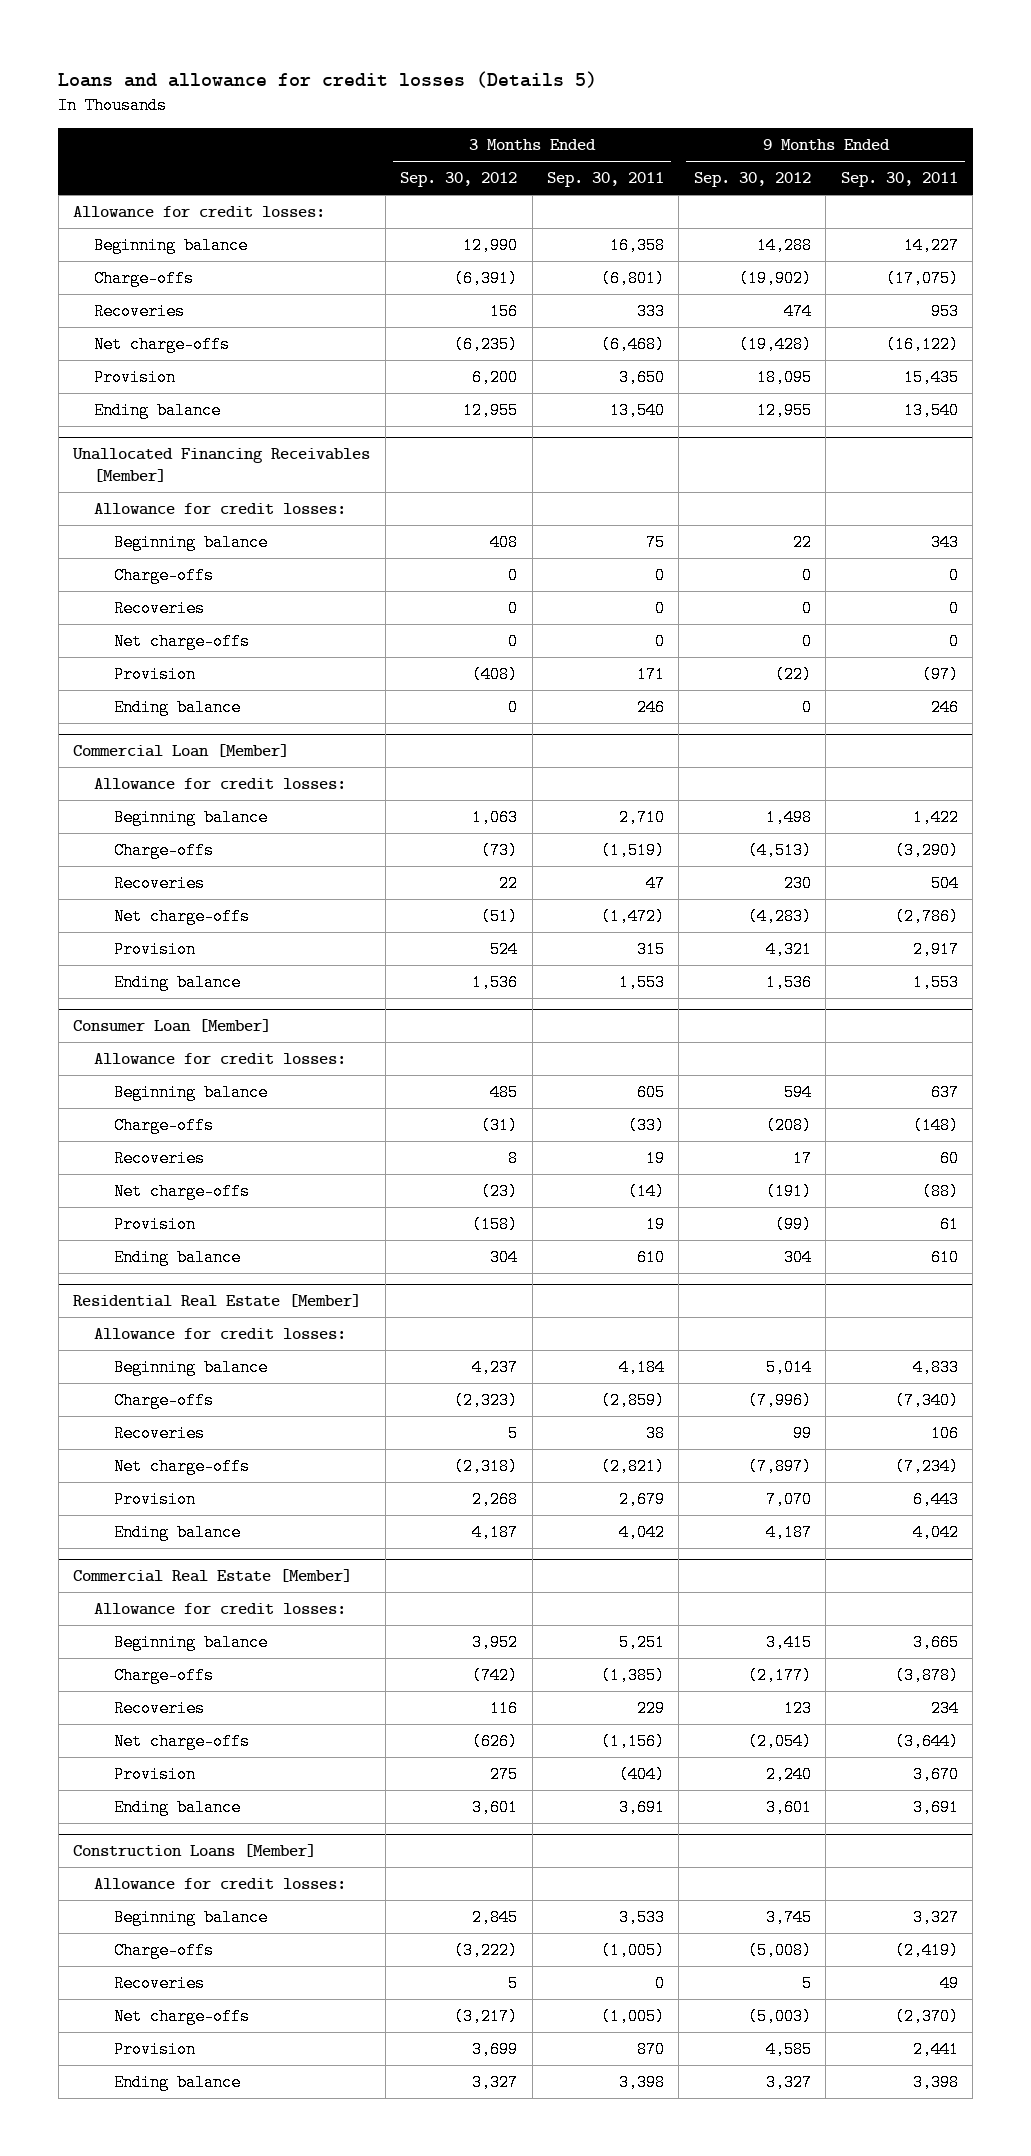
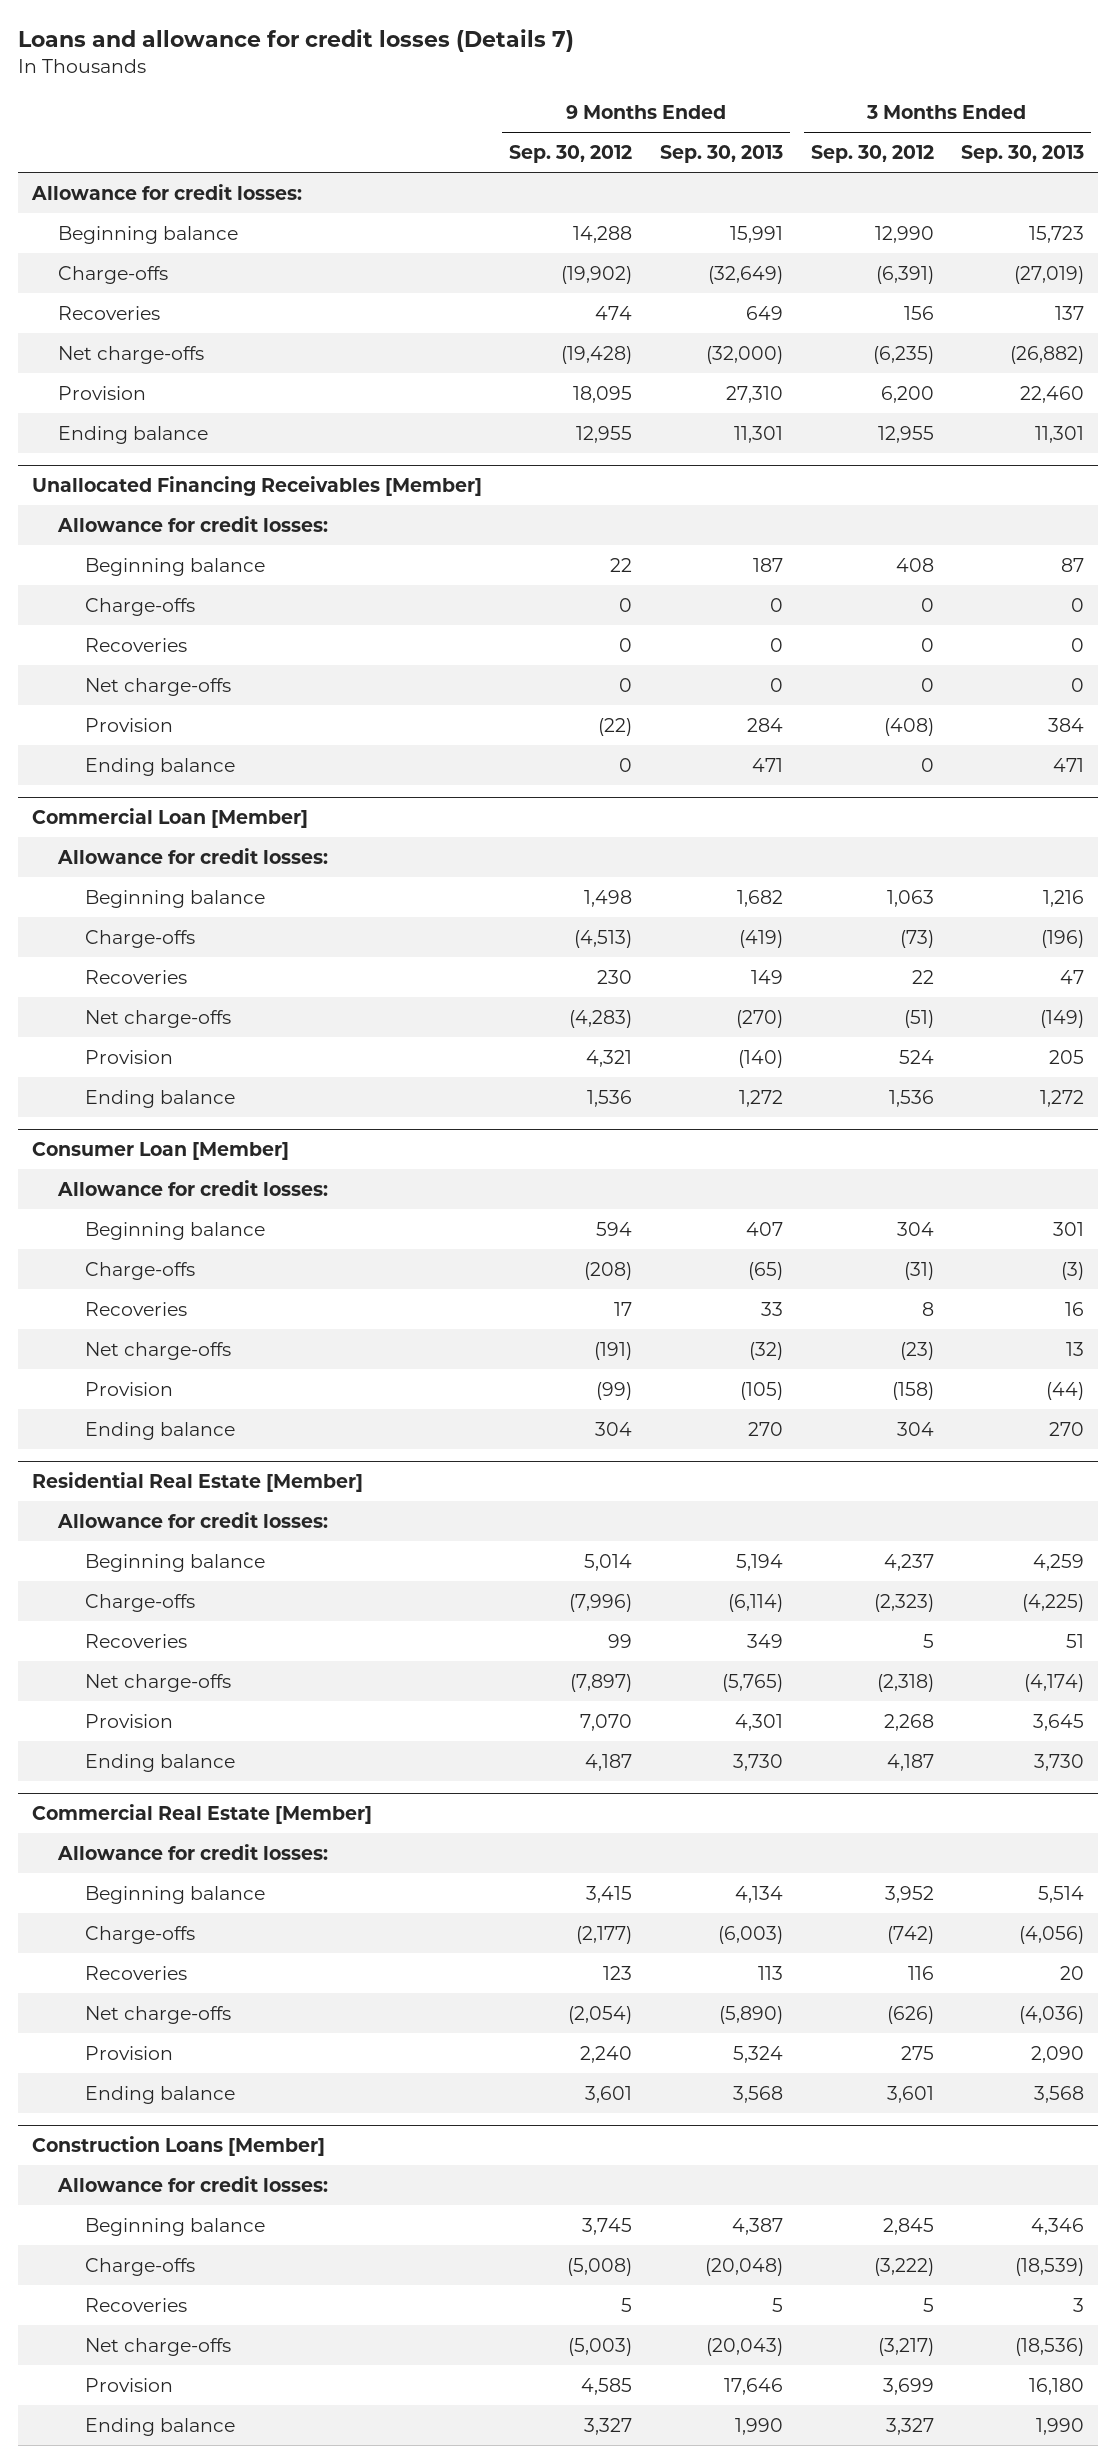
[58,70,598,88] Loans and allowance for credit losses (Details 5) -> [17,29,574,53] Loans and allowance for credit losses (Details 7)
[546,172,664,188] Sep. 30, 2011 -> none
[840,172,958,188] Sep. 30, 2011 -> none
none -> [659,144,783,163] Sep. 30, 2013
none -> [961,144,1085,163] Sep. 30, 2013
[490,1084,519,1102] 485 -> [896,1221,934,1236] 304

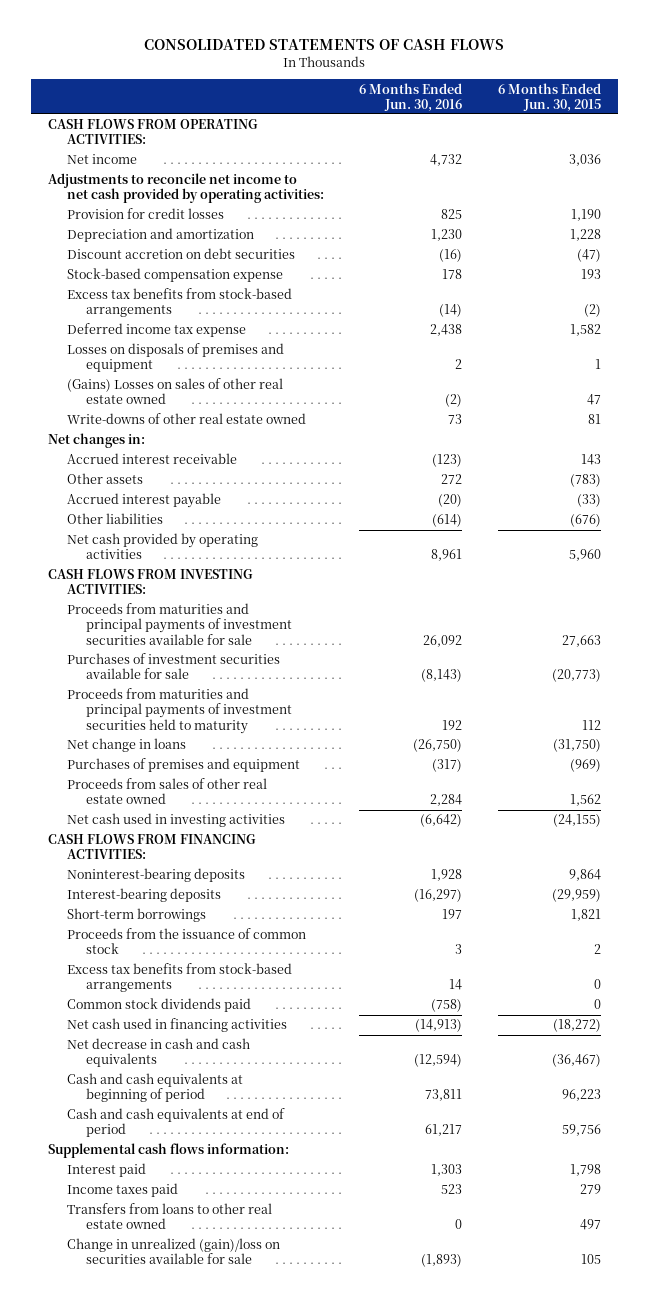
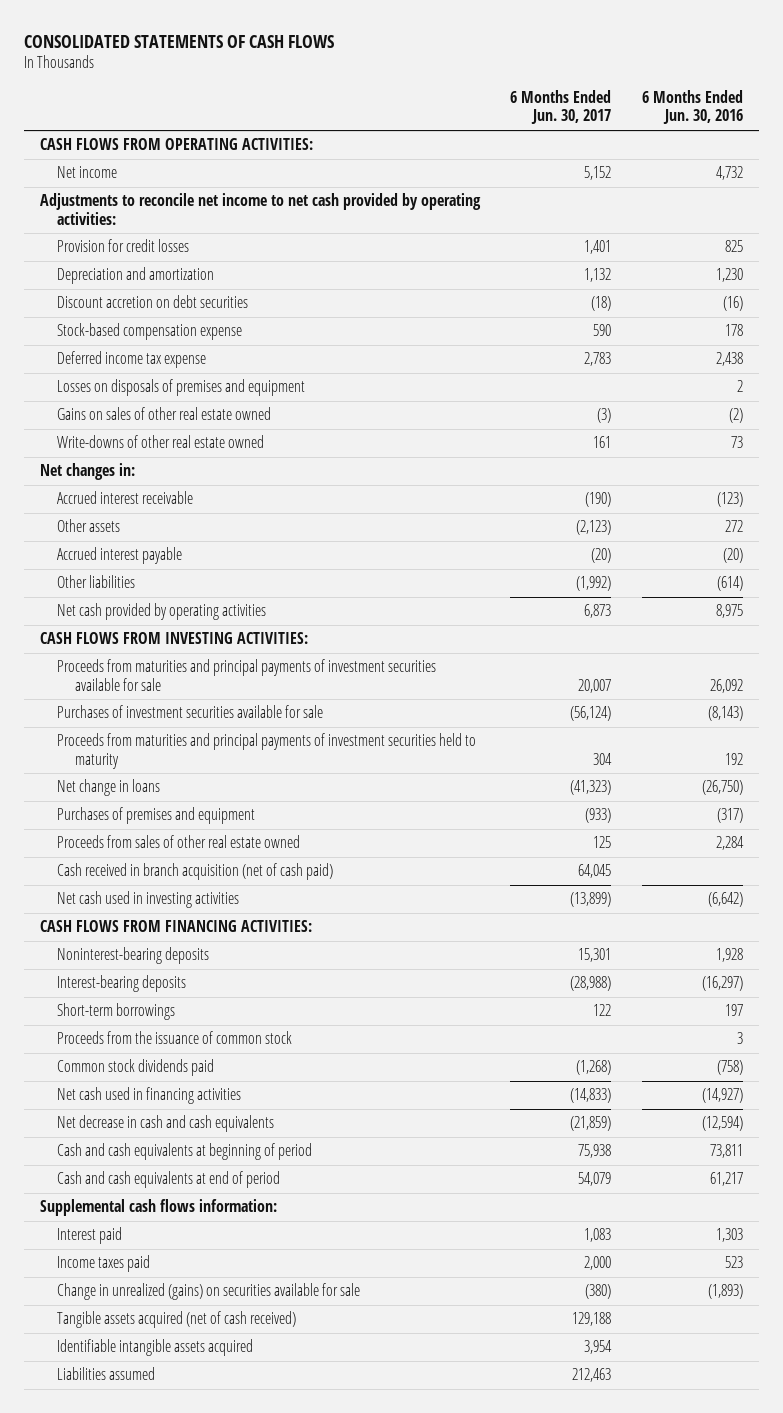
[497,82,601,112] 6 Months Ended Jun. 30, 2015 -> none
none -> [510,90,612,125] 6 Months Ended Jun. 30, 2017
[66,288,292,318] Excess tax benefits from stock-based arrangements -> none
[66,378,283,405] (Gains) Losses on sales of other real estate owned -> [57,407,272,421] Gains on sales of other real estate owned
[431,549,463,562] 8,961 -> [716,604,744,619] 8,975
none -> [57,863,334,881] Cash received in branch acquisition (net of cash paid)
[66,963,292,993] Excess tax benefits from stock-based arrangements -> none
[415,1019,463,1033] (14,913) -> [702,1088,744,1104] (14,927)
[66,1203,272,1230] Transfers from loans to other real estate owned -> none
[66,1238,280,1265] Change in unrealized (gain)/loss on securities available for sale -> [57,1283,361,1301] Change in unrealized (gains) on securities available for sale
none -> [57,1311,297,1329] Tangible assets acquired (net of cash received)
none -> [57,1339,254,1357] Identifiable intangible assets acquired
none -> [57,1367,156,1381] Liabilities assumed

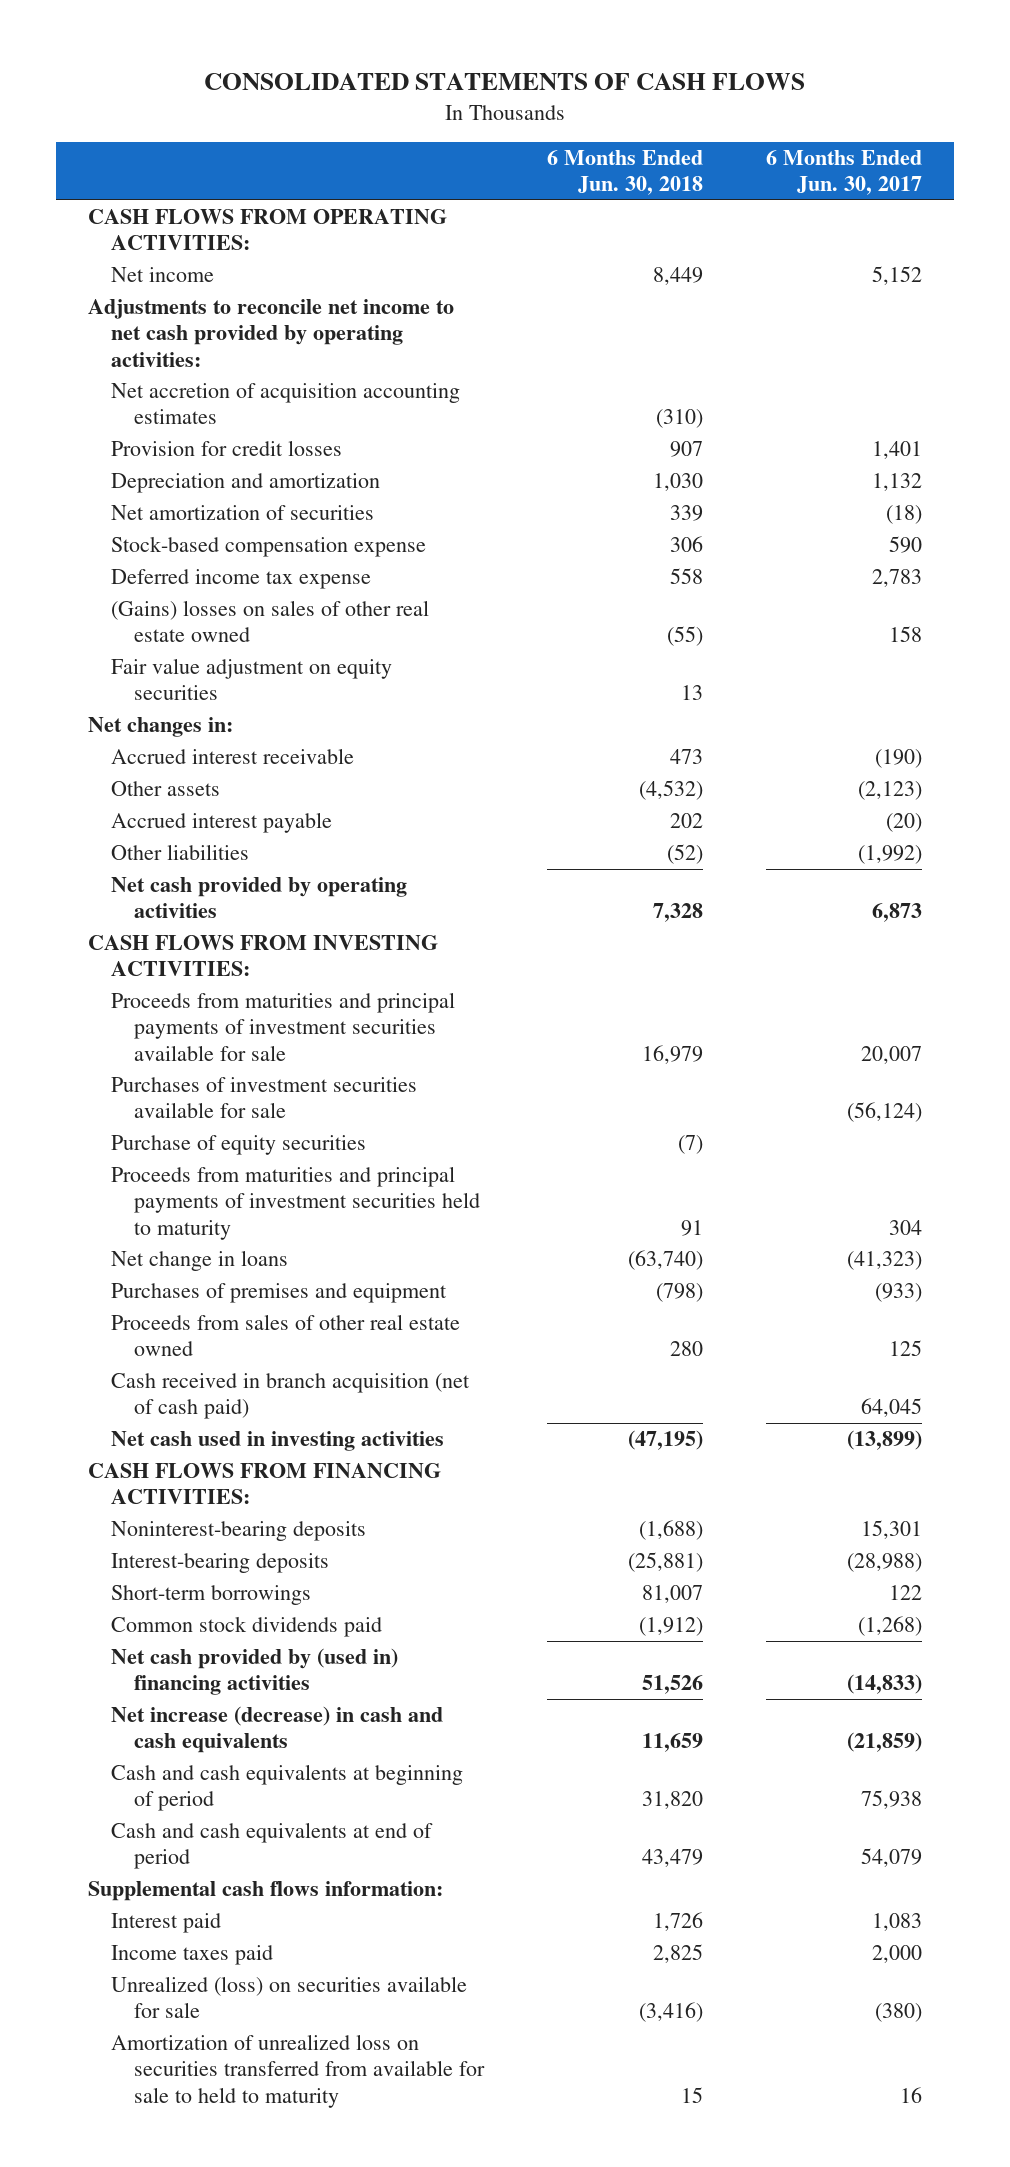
[642,90,744,125] 6 Months Ended Jun. 30, 2016 -> none
none -> [546,149,703,196] 6 Months Ended Jun. 30, 2018
none -> [110,383,460,425] Net accretion of acquisition accounting estimates
[57,295,249,309] Discount accretion on debt securities -> [110,505,374,521] Net amortization of securities
[57,379,306,397] Losses on disposals of premises and equipment -> none
[57,435,265,449] Write-downs of other real estate owned -> none
[57,407,272,421] Gains on sales of other real estate owned -> [110,600,429,643] (Gains) losses on sales of other real estate owned
[597,408,612,424] (3) -> [889,626,923,643] 158
none -> [110,658,392,701] Fair value adjustment on equity securities
none -> [110,1135,366,1156] Purchase of equity securities
[57,1031,293,1045] Proceeds from the issuance of common stock -> none
[57,1087,242,1105] Net cash used in financing activities -> [110,1648,398,1696] Net cash provided by (used in) financing activities
[57,1115,275,1133] Net decrease in cash and cash equivalents -> [110,1706,443,1754] Net increase (decrease) in cash and cash equivalents
[57,1311,297,1329] Tangible assets acquired (net of cash received) -> none
[57,1339,254,1357] Identifiable intangible assets acquired -> none
[57,1367,156,1381] Liabilities assumed -> none
[57,1283,361,1301] Change in unrealized (gains) on securities available for sale -> [110,1976,467,2019] Unrealized (loss) on securities available for sale
none -> [110,2034,485,2108] Amortization of unrealized loss on securities transferred from available for sale to held to maturity

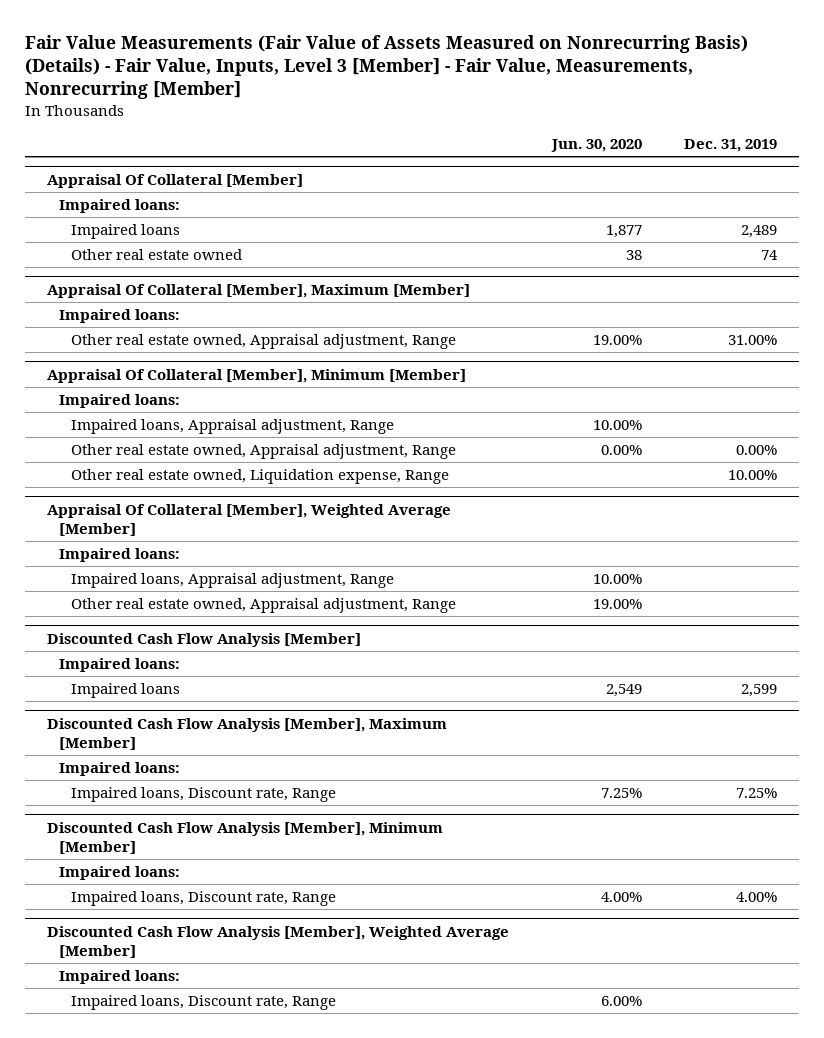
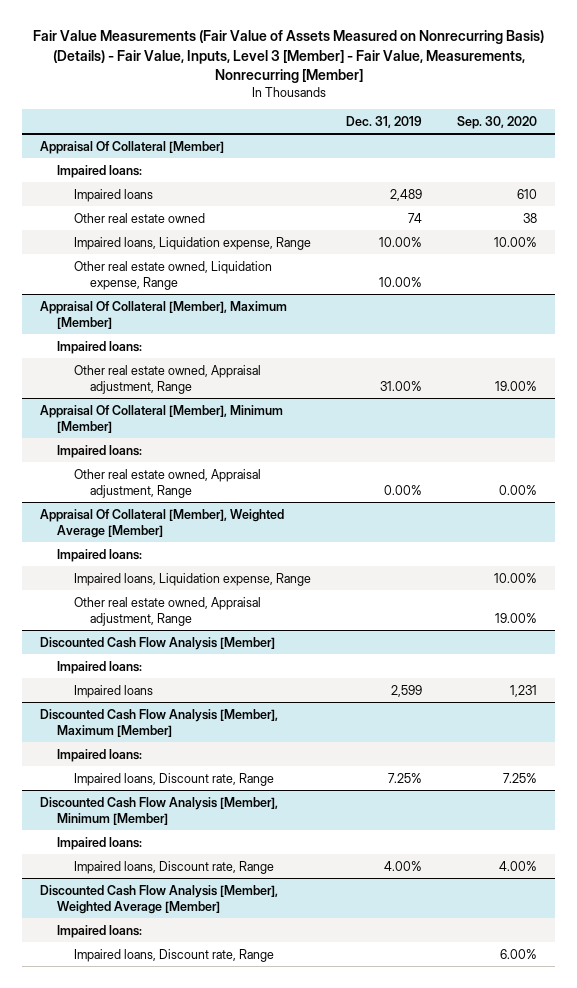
[550,138,642,152] Jun. 30, 2020 -> none
none -> [457,115,538,129] Sep. 30, 2020
none -> [73,236,311,250] Impaired loans, Liquidation expense, Range
none -> [73,260,272,290] Other real estate owned, Liquidation expense, Range
[71,419,395,435] Impaired loans, Appraisal adjustment, Range -> none
[71,469,450,485] Other real estate owned, Liquidation expense, Range -> none
[71,573,395,589] Impaired loans, Appraisal adjustment, Range -> none
none -> [73,572,311,586] Impaired loans, Liquidation expense, Range

